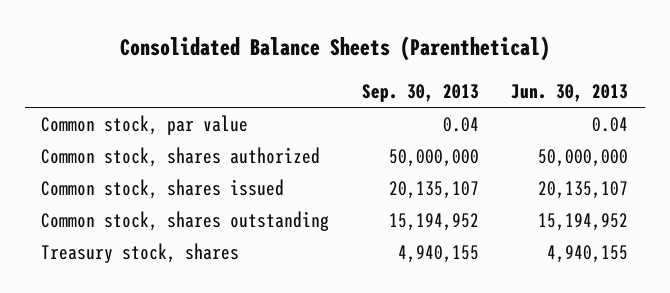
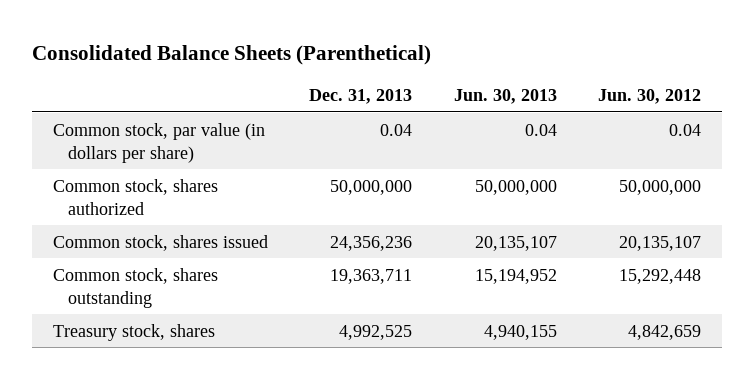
[361,83,479,102] Sep. 30, 2013 -> none
none -> [309,89,413,105] Dec. 31, 2013
none -> [598,89,702,105] Jun. 30, 2012
[41,115,249,136] Common stock, par value -> [52,122,265,163] Common stock, par value (in dollars per share)

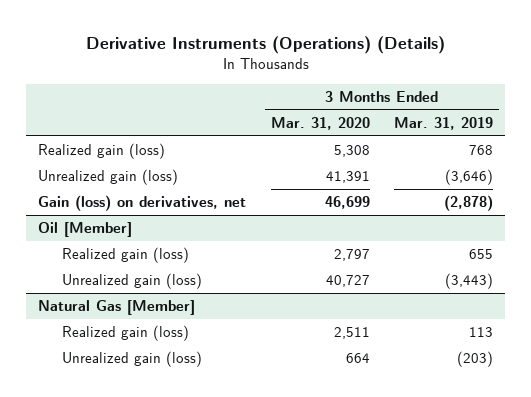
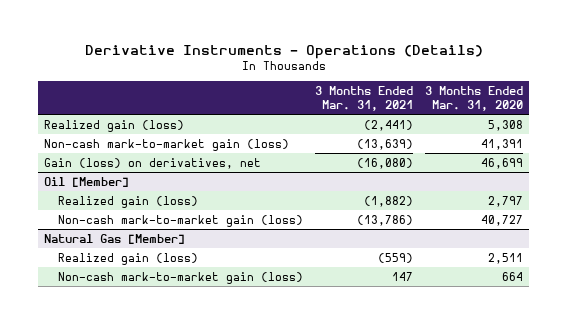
[85,36,445,55] Derivative Instruments (Operations) (Details) -> [84,44,483,59] Derivative Instruments - Operations (Details)
[393,116,493,130] Mar. 31, 2019 -> none
none -> [315,86,414,112] 3 Months Ended Mar. 31, 2021
[38,169,179,186] Unrealized gain (loss) -> [43,138,289,151] Non-cash mark-to-market gain (loss)
[61,273,202,290] Unrealized gain (loss) -> [57,214,303,227] Non-cash mark-to-market gain (loss)
[61,351,202,368] Unrealized gain (loss) -> [57,271,303,284] Non-cash mark-to-market gain (loss)

